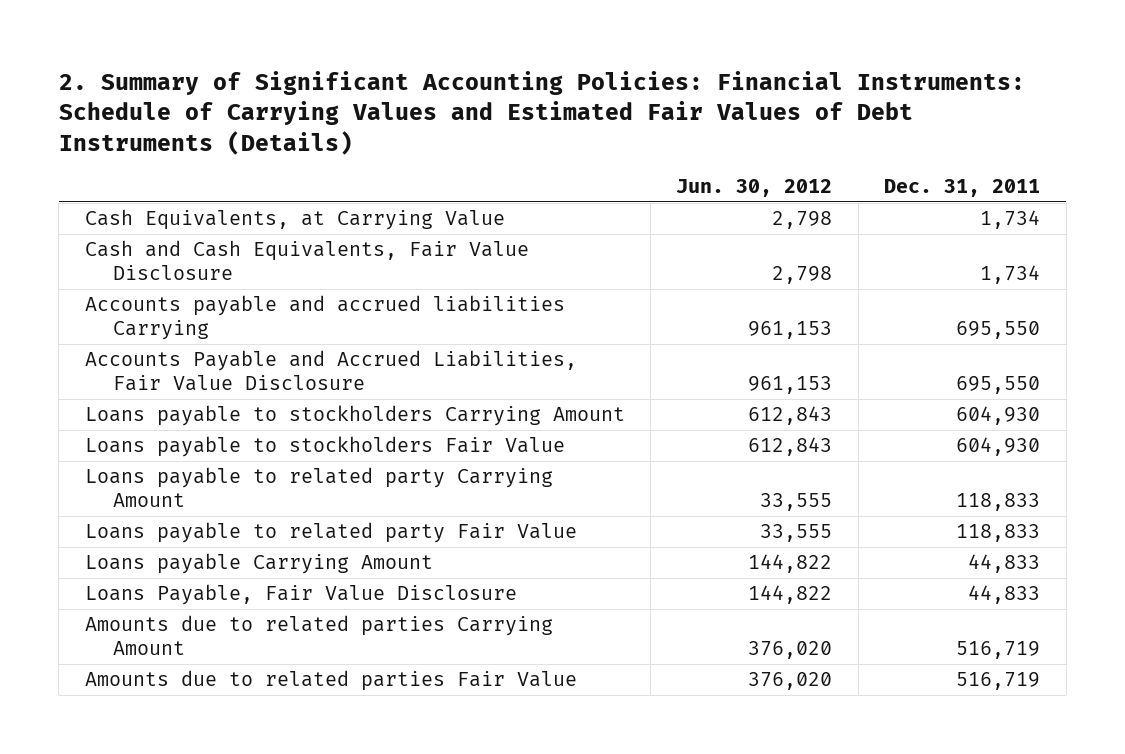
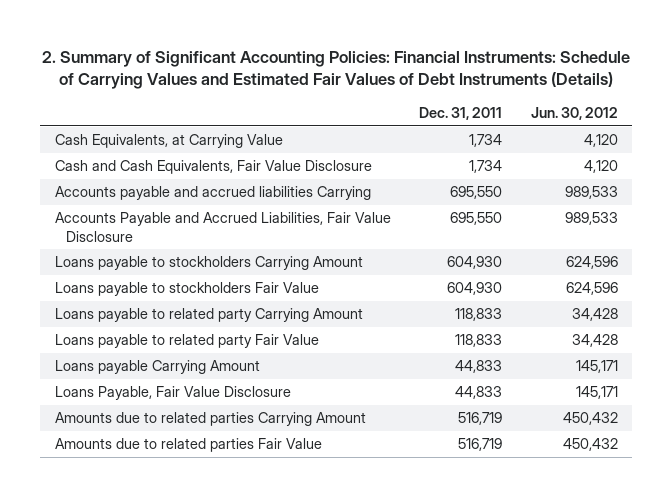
[772,211,833,230] 2,798 -> [583,134,618,148] 4,120
[772,266,833,285] 2,798 -> [583,160,618,174] 4,120
[748,321,833,340] 961,153 -> [564,186,618,200] 989,533
[748,376,833,395] 961,153 -> [564,212,618,226] 989,533
[748,406,833,426] 612,843 -> [565,256,618,270] 624,596
[748,437,833,457] 612,843 -> [565,282,618,296] 624,596
[760,493,833,512] 33,555 -> [571,308,618,322] 34,428
[760,524,833,543] 33,555 -> [571,334,618,348] 34,428
[748,554,833,574] 144,822 -> [575,360,618,374] 145,171
[748,585,833,605] 144,822 -> [575,386,618,400] 145,171
[748,641,833,660] 376,020 -> [562,412,618,426] 450,432
[748,672,833,691] 376,020 -> [562,438,618,452] 450,432

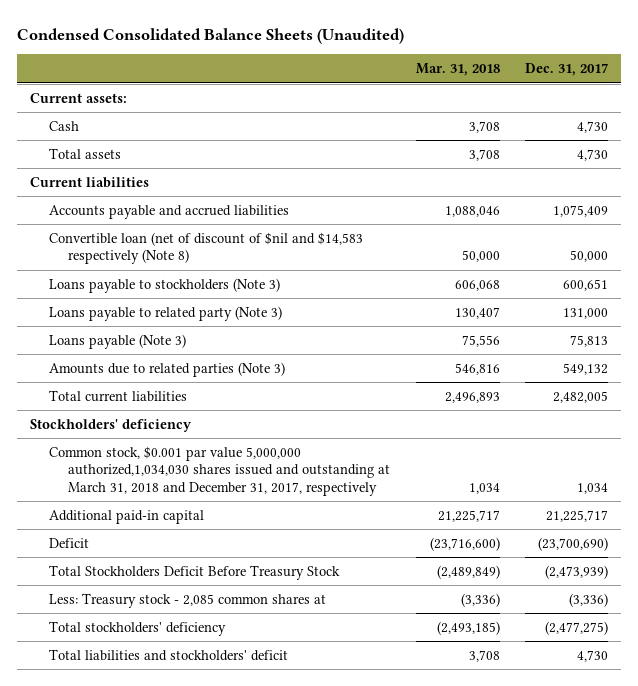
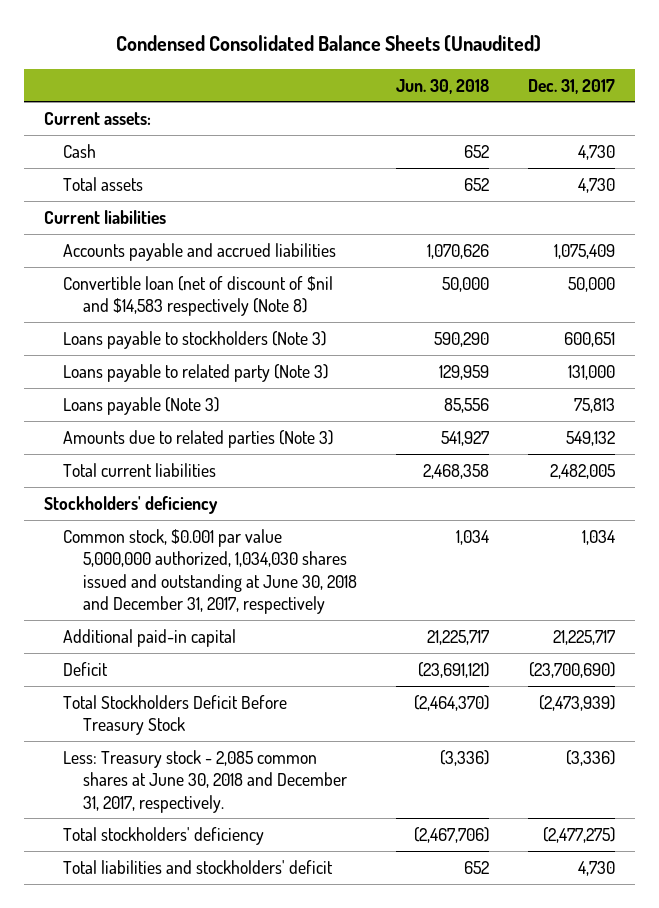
[415,63,500,77] Mar. 31, 2018 -> none
none -> [395,78,489,94] Jun. 30, 2018
[48,445,391,496] Common stock, $0.001 par value 5,000,000 authorized,1,034,030 shares issued and outstanding at March 31, 2018 and December 31, 2017, respectively -> [63,528,357,614] Common stock, $0.001 par value 5,000,000 authorized, 1,034,030 shares issued and outstanding at June 30, 2018 and December 31, 2017, respectively
[48,592,326,608] Less: Treasury stock - 2,085 common shares at -> [63,749,347,813] Less: Treasury stock - 2,085 common shares at June 30, 2018 and December 31, 2017, respectively.

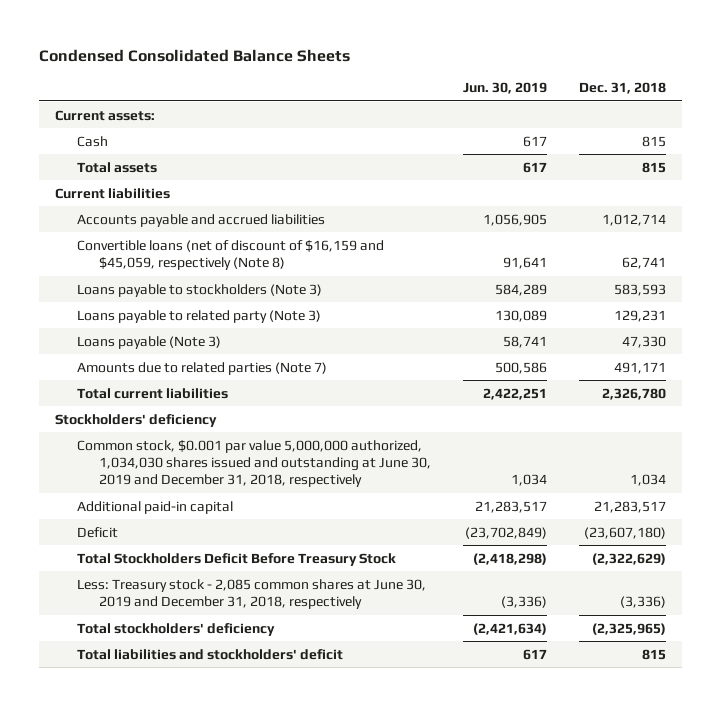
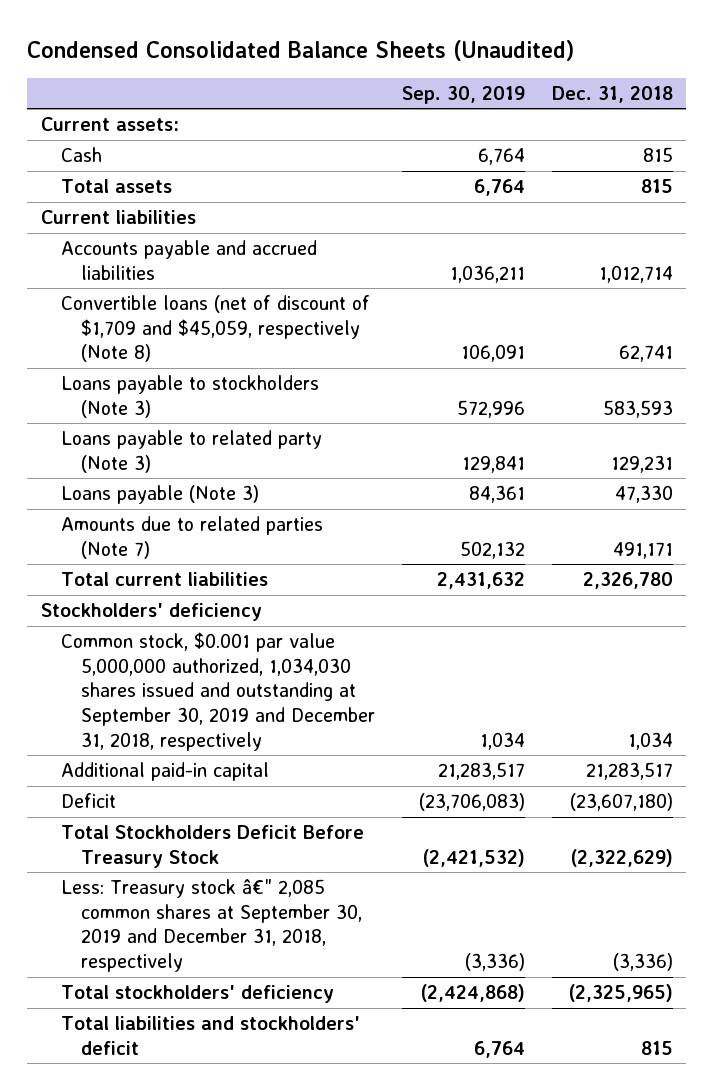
[38,48,350,62] Condensed Consolidated Balance Sheets -> [27,40,575,62] Condensed Consolidated Balance Sheets (Unaudited)
[462,82,547,95] Jun. 30, 2019 -> none
none -> [401,85,525,104] Sep. 30, 2019
[76,239,384,270] Convertible loans (net of discount of $16,159 and $45,059, respectively (Note 8) -> [60,294,370,363] Convertible loans (net of discount of $1,709 and $45,059, respectively (Note 8)
[76,439,432,488] Common stock, $0.001 par value 5,000,000 authorized, 1,034,030 shares issued and outstanding at June 30, 2019 and December 31, 2018, respectively -> [60,631,376,751] Common stock, $0.001 par value 5,000,000 authorized, 1,034,030 shares issued and outstanding at September 30, 2019 and December 31, 2018, respectively
[76,578,426,609] Less: Treasury stock - 2,085 common shares at June 30, 2019 and December 31, 2018, respectively -> [60,878,363,973] Less: Treasury stock â€" 2,085 common shares at September 30, 2019 and December 31, 2018, respectively

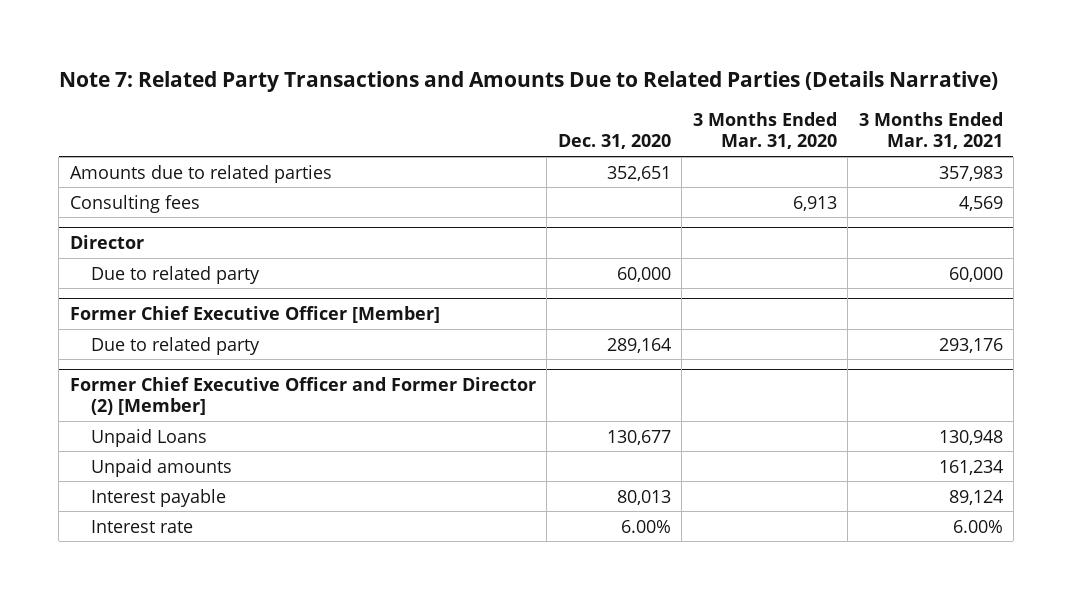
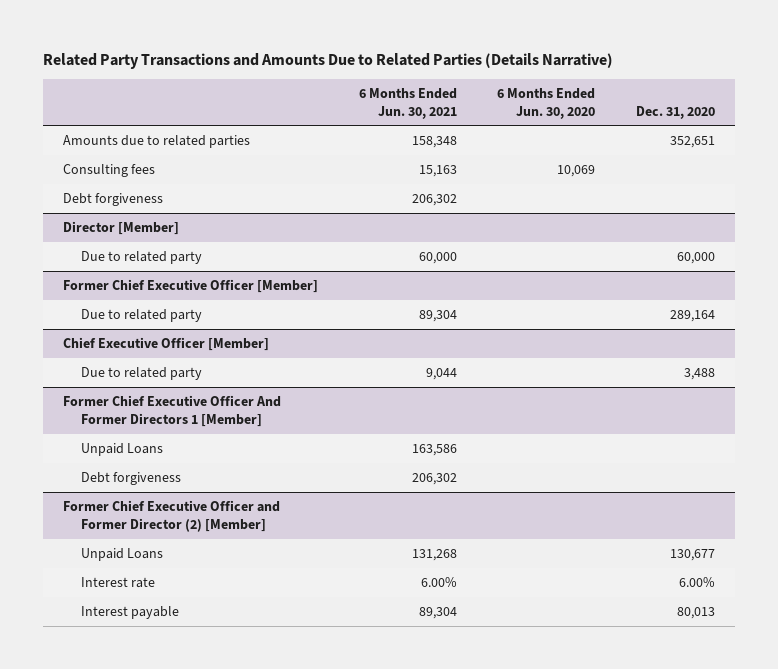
[58,70,998,92] Note 7: Related Party Transactions and Amounts Due to Related Parties (Details Narrative) -> [42,52,613,69] Related Party Transactions and Amounts Due to Related Parties (Details Narrative)
[692,112,837,150] 3 Months Ended Mar. 31, 2020 -> none
[858,112,1003,150] 3 Months Ended Mar. 31, 2021 -> none
none -> [358,87,457,119] 6 Months Ended Jun. 30, 2021
none -> [497,87,596,119] 6 Months Ended Jun. 30, 2020
none -> [63,193,164,207] Debt forgiveness
[69,234,144,249] Director -> [63,221,180,236] Director [Member]
none -> [63,337,270,352] Chief Executive Officer [Member]
none -> [81,367,203,381] Due to related party
none -> [63,395,282,427] Former Chief Executive Officer And Former Directors 1 [Member]
none -> [81,443,164,457] Unpaid Loans
none -> [81,472,182,486] Debt forgiveness
[90,458,232,477] Unpaid amounts -> none
[90,488,226,507] Interest payable -> [81,606,180,620] Interest payable

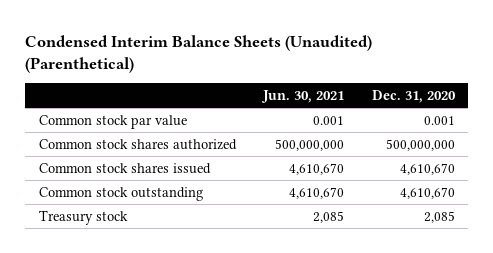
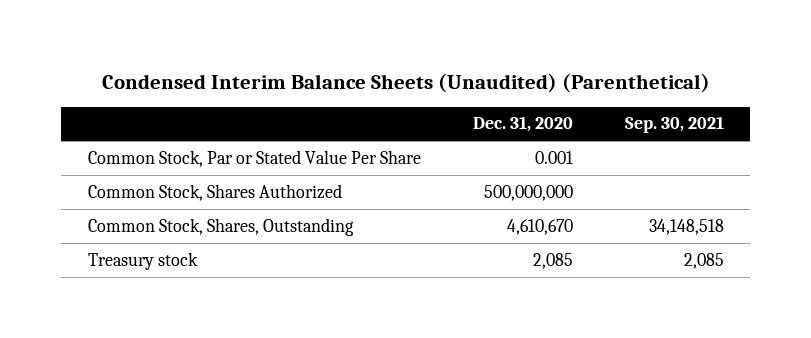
[261,89,345,103] Jun. 30, 2021 -> none
none -> [624,116,724,134] Sep. 30, 2021
[38,162,211,174] Common stock shares issued -> none
[38,114,187,129] Common stock par value -> [87,149,421,167] Common Stock, Par or Stated Value Per Share
[38,138,237,150] Common stock shares authorized -> [87,183,342,201] Common Stock, Shares Authorized
[38,186,203,201] Common stock outstanding -> [87,217,354,236] Common Stock, Shares, Outstanding

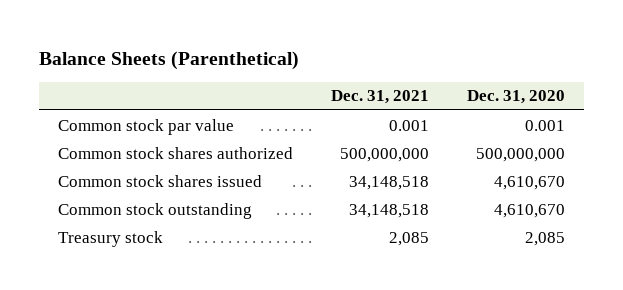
[101,72,710,93] Condensed Interim Balance Sheets (Unaudited) (Parenthetical) -> [38,50,299,70] Balance Sheets (Parenthetical)
[624,116,724,134] Sep. 30, 2021 -> none
none -> [330,90,429,105] Dec. 31, 2021
[87,149,421,167] Common Stock, Par or Stated Value Per Share -> [57,118,234,135] Common stock par value
[87,183,342,201] Common Stock, Shares Authorized -> [57,146,293,159] Common stock shares authorized
none -> [57,174,262,187] Common stock shares issued
[87,217,354,236] Common Stock, Shares, Outstanding -> [57,202,252,219] Common stock outstanding

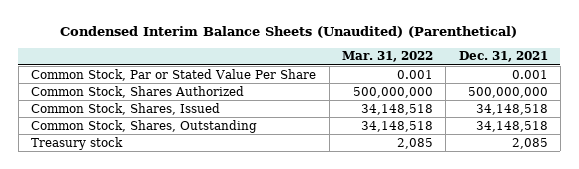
[38,50,299,70] Balance Sheets (Parenthetical) -> [60,26,518,39] Condensed Interim Balance Sheets (Unaudited) (Parenthetical)
[467,90,566,105] Dec. 31, 2020 -> none
none -> [341,51,433,63] Mar. 31, 2022
[57,118,234,135] Common stock par value -> [31,68,317,81] Common Stock, Par or Stated Value Per Share
[57,146,293,159] Common stock shares authorized -> [31,85,245,98] Common Stock, Shares Authorized
[57,174,262,187] Common stock shares issued -> [31,102,221,115] Common Stock, Shares, Issued
[57,202,252,219] Common stock outstanding -> [31,119,258,133] Common Stock, Shares, Outstanding

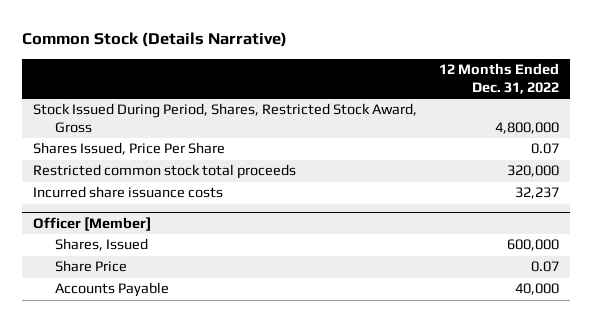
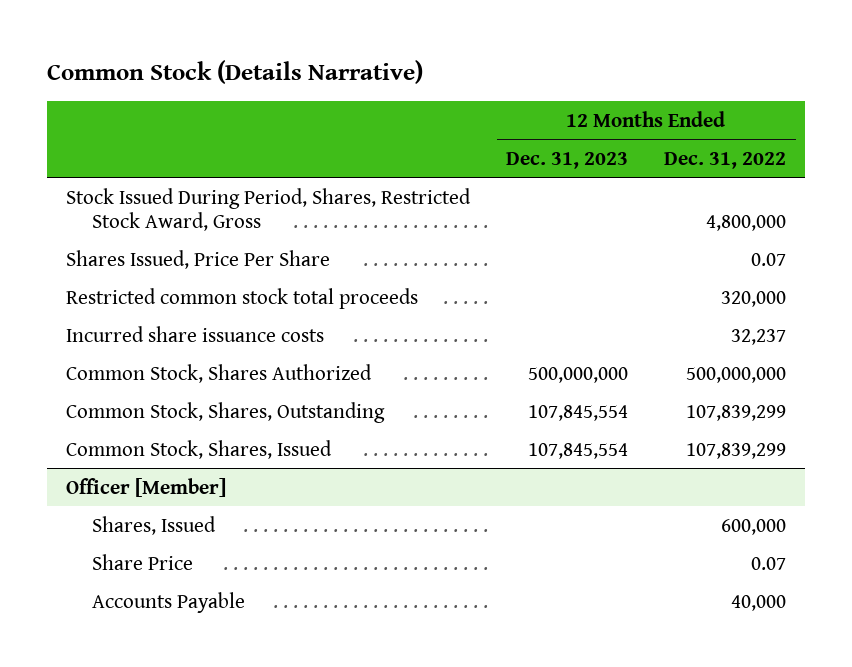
none -> [506,151,629,169] Dec. 31, 2023
none -> [65,363,372,383] Common Stock, Shares Authorized
none -> [65,401,385,423] Common Stock, Shares, Outstanding
none -> [65,439,332,459] Common Stock, Shares, Issued

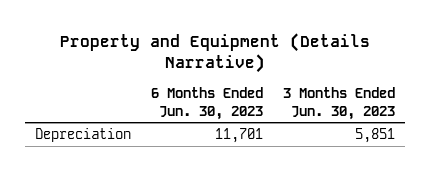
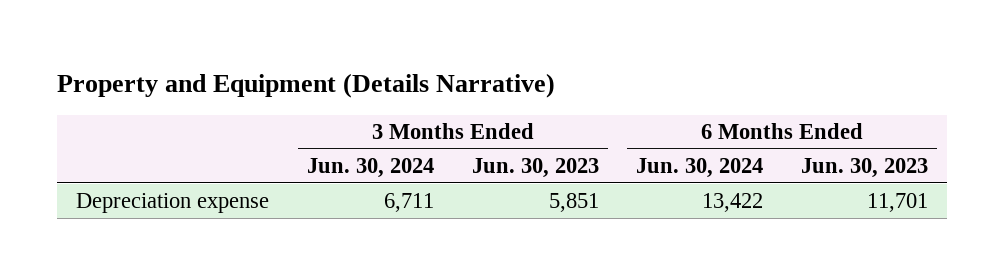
none -> [306,158,434,179] Jun. 30, 2024
none -> [636,158,764,179] Jun. 30, 2024
[35,128,132,143] Depreciation -> [76,193,270,214] Depreciation expense

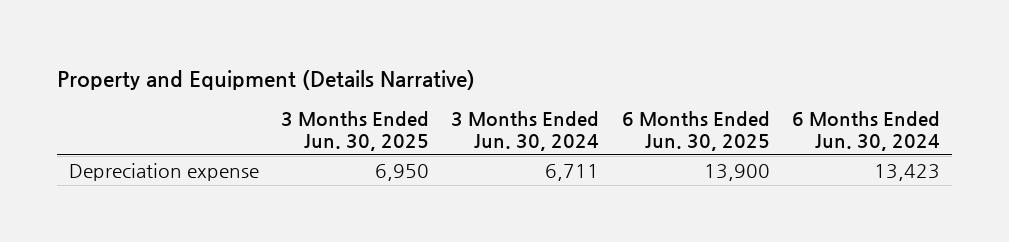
[471,158,599,179] Jun. 30, 2023 -> none
[800,158,928,179] Jun. 30, 2023 -> none
none -> [280,111,429,151] 3 Months Ended Jun. 30, 2025
none -> [621,111,770,151] 6 Months Ended Jun. 30, 2025
[702,193,764,213] 13,422 -> [874,163,941,181] 13,423

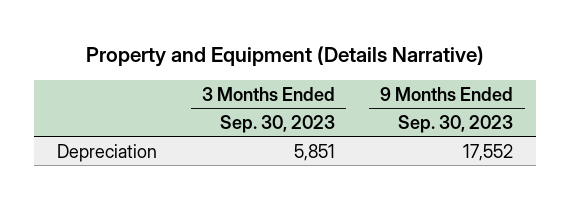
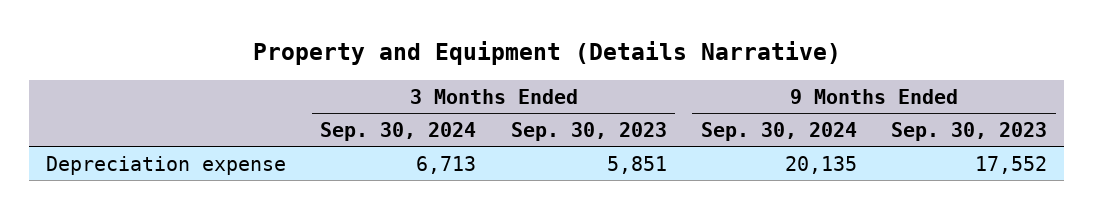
none -> [320,121,477,141] Sep. 30, 2024
none -> [700,121,857,141] Sep. 30, 2024
[56,143,157,162] Depreciation -> [46,155,287,175] Depreciation expense

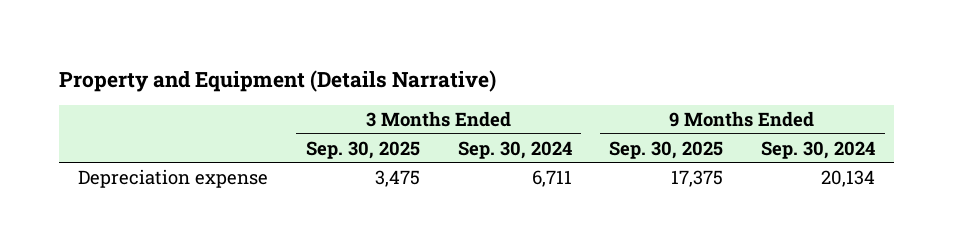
[510,121,667,141] Sep. 30, 2023 -> none
[891,121,1048,141] Sep. 30, 2023 -> none
none -> [305,140,420,159] Sep. 30, 2025
none -> [609,140,724,159] Sep. 30, 2025
[416,155,477,174] 6,713 -> [531,169,572,187] 6,711
[784,155,857,174] 20,135 -> [821,169,876,187] 20,134

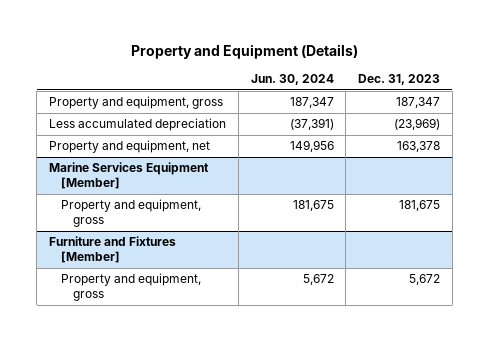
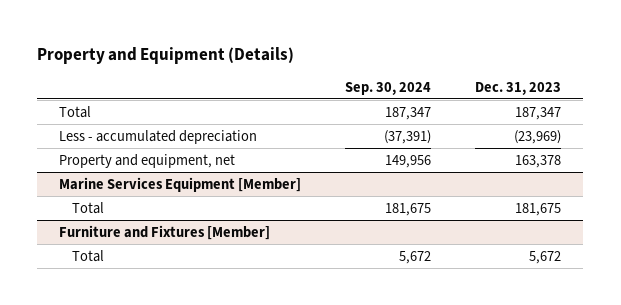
[250,74,334,86] Jun. 30, 2024 -> none
none -> [345,81,432,95] Sep. 30, 2024
[49,96,224,110] Property and equipment, gross -> [59,105,92,118] Total
[49,118,227,132] Less accumulated depreciation -> [59,129,258,144] Less - accumulated depreciation
[60,199,201,228] Property and equipment, gross -> [71,201,104,214] Total
[60,273,201,302] Property and equipment, gross -> [71,249,104,262] Total

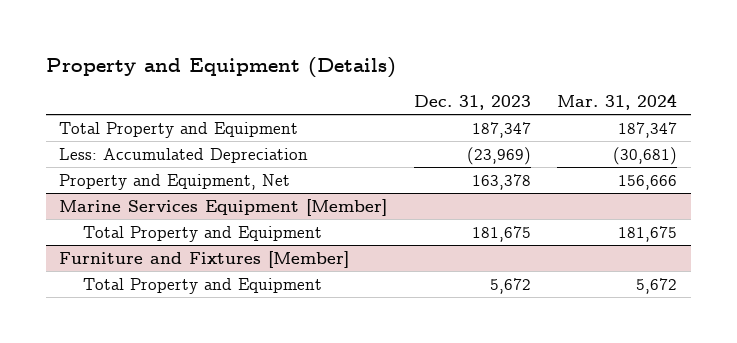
[345,81,432,95] Sep. 30, 2024 -> none
none -> [557,94,678,111] Mar. 31, 2024
[59,105,92,118] Total -> [59,121,299,138] Total Property and Equipment
[59,129,258,144] Less - accumulated depreciation -> [59,147,309,163] Less: Accumulated Depreciation
[59,153,236,168] Property and equipment, net -> [59,173,291,190] Property and Equipment, Net
[71,201,104,214] Total -> [82,225,322,242] Total Property and Equipment
[71,249,104,262] Total -> [82,277,322,294] Total Property and Equipment

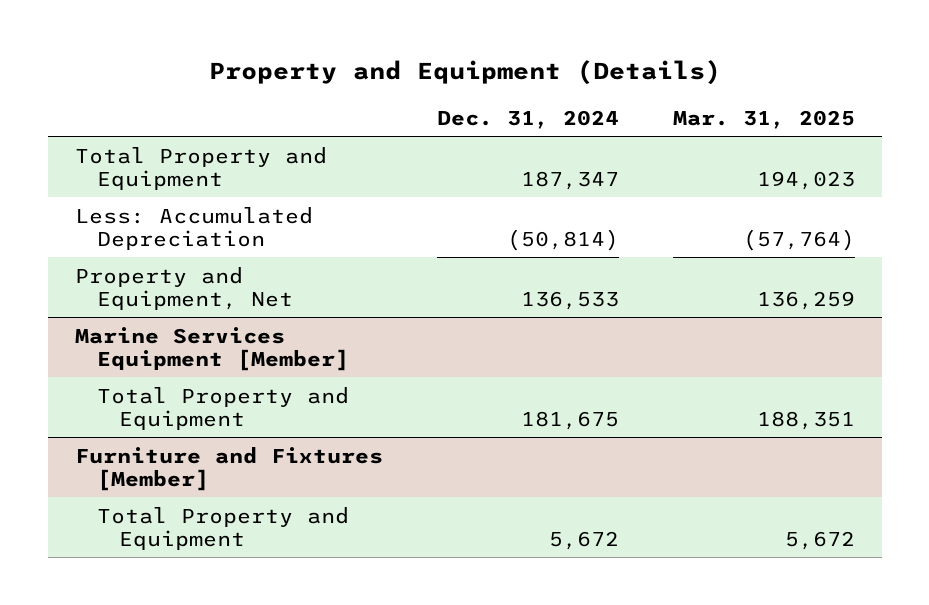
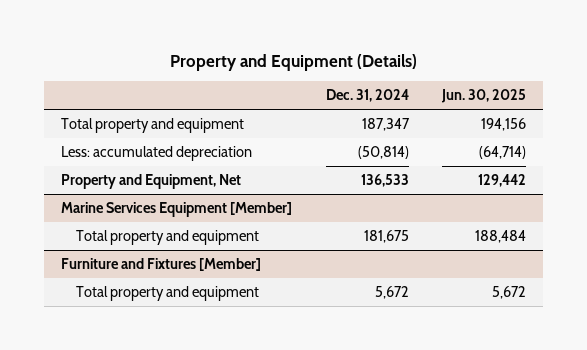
[672,109,855,129] Mar. 31, 2025 -> none
none -> [441,89,527,104] Jun. 30, 2025
[74,146,327,190] Total Property and Equipment -> [60,118,244,134] Total property and equipment
[74,206,313,250] Less: Accumulated Depreciation -> [60,146,252,162] Less: accumulated depreciation
[97,386,350,430] Total Property and Equipment -> [75,230,259,246] Total property and equipment
[97,506,350,550] Total Property and Equipment -> [75,286,259,302] Total property and equipment

